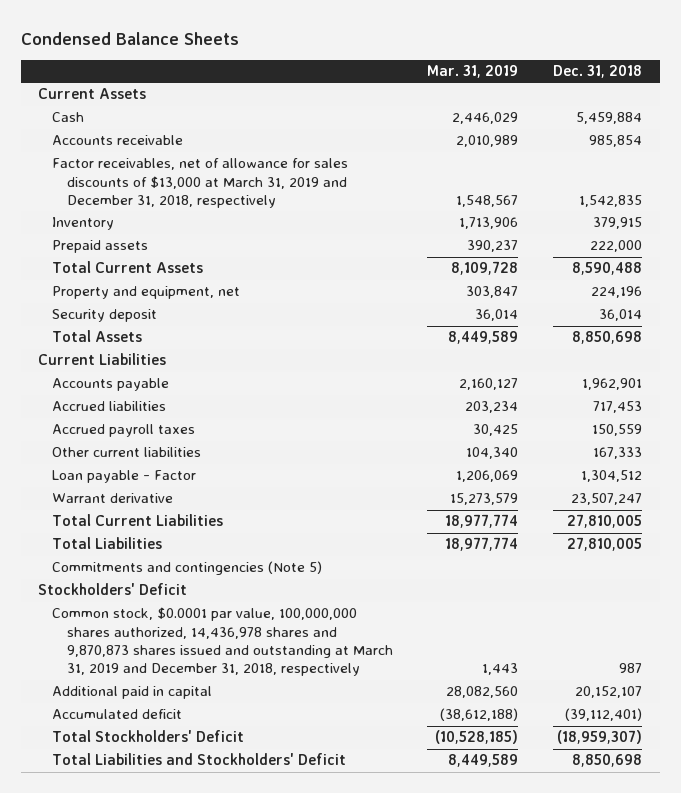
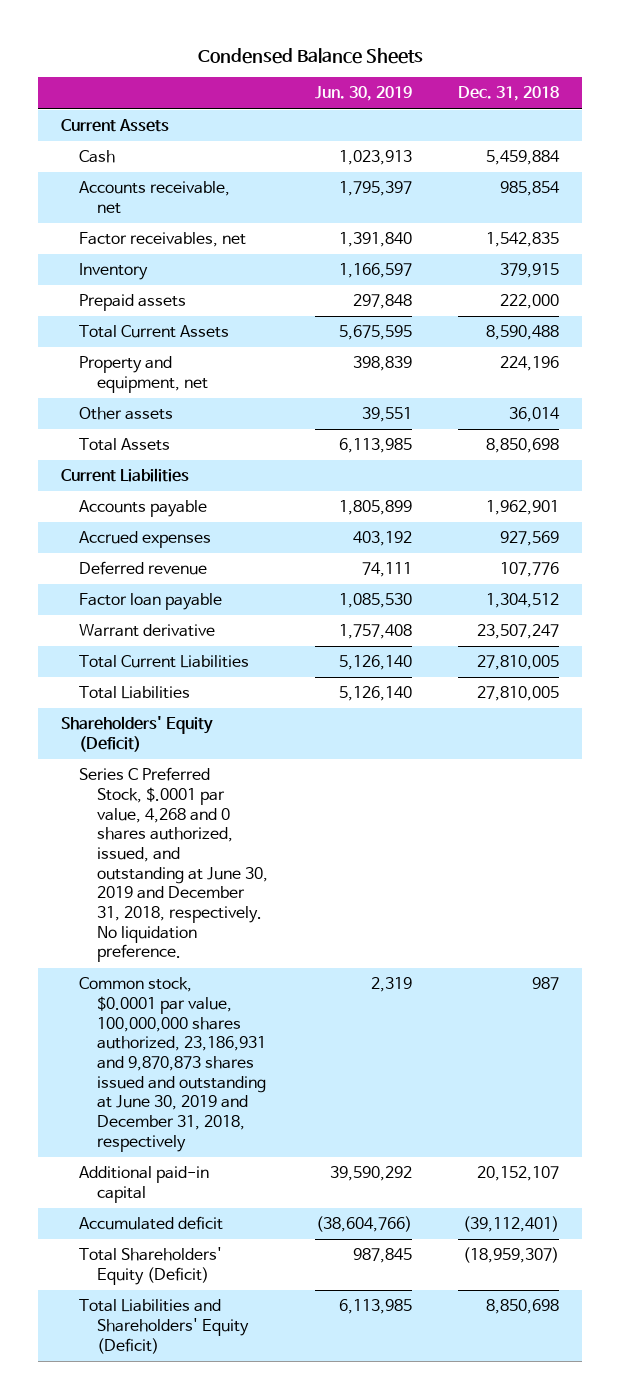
[427,65,519,79] Mar. 31, 2019 -> none
none -> [314,86,412,102] Jun. 30, 2019
[52,135,184,146] Accounts receivable -> [79,181,231,214] Accounts receivable, net
[52,158,349,209] Factor receivables, net of allowance for sales discounts of $13,000 at March 31, 2019 and December 31, 2018, respectively -> [79,232,247,248] Factor receivables, net
[52,309,158,323] Security deposit -> [79,407,174,421] Other assets
[52,424,196,438] Accrued payroll taxes -> none
[52,447,202,458] Other current liabilities -> none
[52,401,167,412] Accrued liabilities -> [79,531,212,549] Accrued expenses
[593,401,643,414] 717,453 -> [499,531,559,547] 927,569
none -> [79,561,208,576] Deferred revenue
[52,470,197,484] Loan payable - Factor -> [79,593,223,611] Factor loan payable
[52,561,323,576] Commitments and contingencies (Note 5) -> none
[38,583,188,596] Stockholders' Deficit -> [60,716,213,752] Shareholders' Equity (Deficit)
none -> [79,767,269,963] Series C Preferred Stock, $.0001 par value, 4,268 and 0 shares authorized, issued, and outstanding at June 30, 2019 and December 31, 2018, respectively. No liquidation preference.
[52,607,393,677] Common stock, $0.0001 par value, 100,000,000 shares authorized, 14,436,978 shares and 9,870,873 shares issued and outstanding at March 31, 2019 and December 31, 2018, respectively -> [79,977,267,1152] Common stock, $0.0001 par value, 100,000,000 shares authorized, 23,186,931 and 9,870,873 shares issued and outstanding at June 30, 2019 and December 31, 2018, respectively
[52,686,213,700] Additional paid in capital -> [79,1166,210,1203] Additional paid-in capital
[52,730,245,743] Total Stockholders' Deficit -> [79,1247,223,1285] Total Shareholders' Equity (Deficit)
[52,753,347,766] Total Liabilities and Stockholders' Deficit -> [79,1299,250,1354] Total Liabilities and Shareholders' Equity (Deficit)

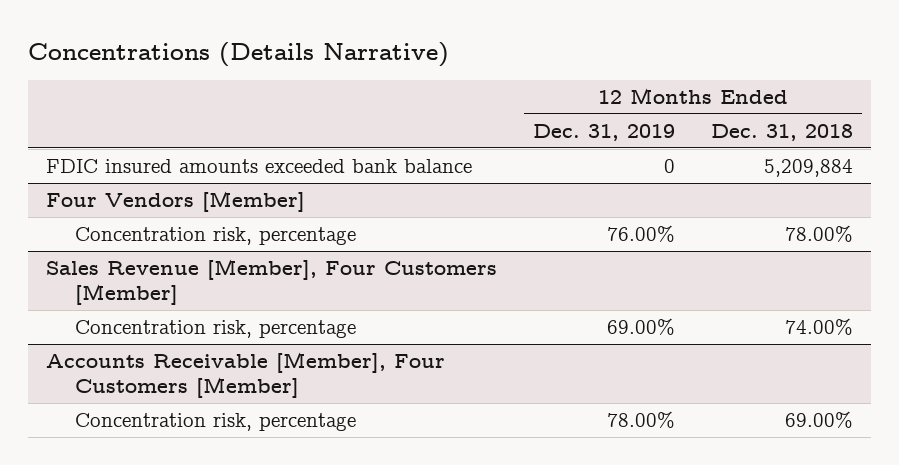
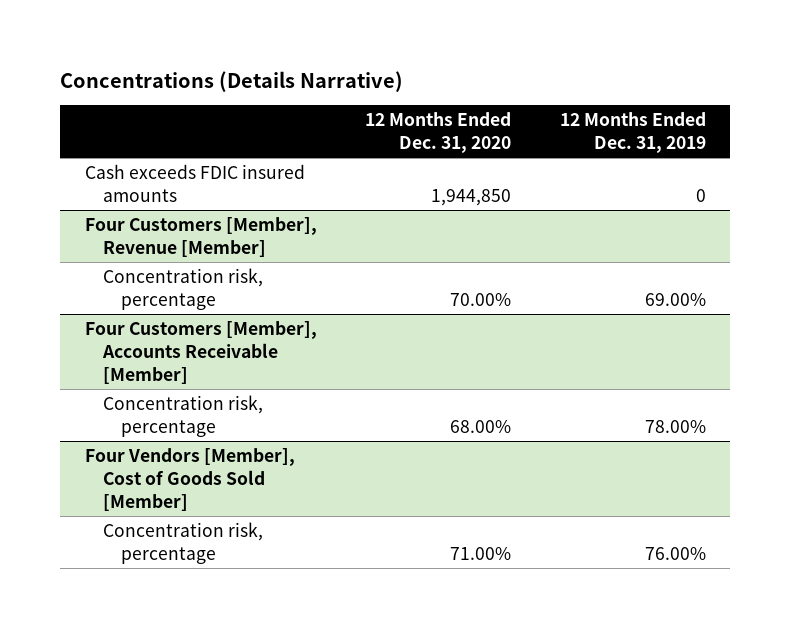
[710,123,853,141] Dec. 31, 2018 -> none
none -> [365,112,512,154] 12 Months Ended Dec. 31, 2020
[46,190,306,212] Four Vendors [Member] -> none
[74,226,356,245] Concentration risk, percentage -> none
[46,158,473,173] FDIC insured amounts exceeded bank balance -> [84,164,305,202] Cash exceeds FDIC insured amounts
[46,258,498,306] Sales Revenue [Member], Four Customers [Member] -> [84,217,317,257] Four Customers [Member], Revenue [Member]
[46,351,446,399] Accounts Receivable [Member], Four Customers [Member] -> [84,321,317,384] Four Customers [Member], Accounts Receivable [Member]
none -> [84,448,295,511] Four Vendors [Member], Cost of Goods Sold [Member]
none -> [102,522,263,564] Concentration risk, percentage

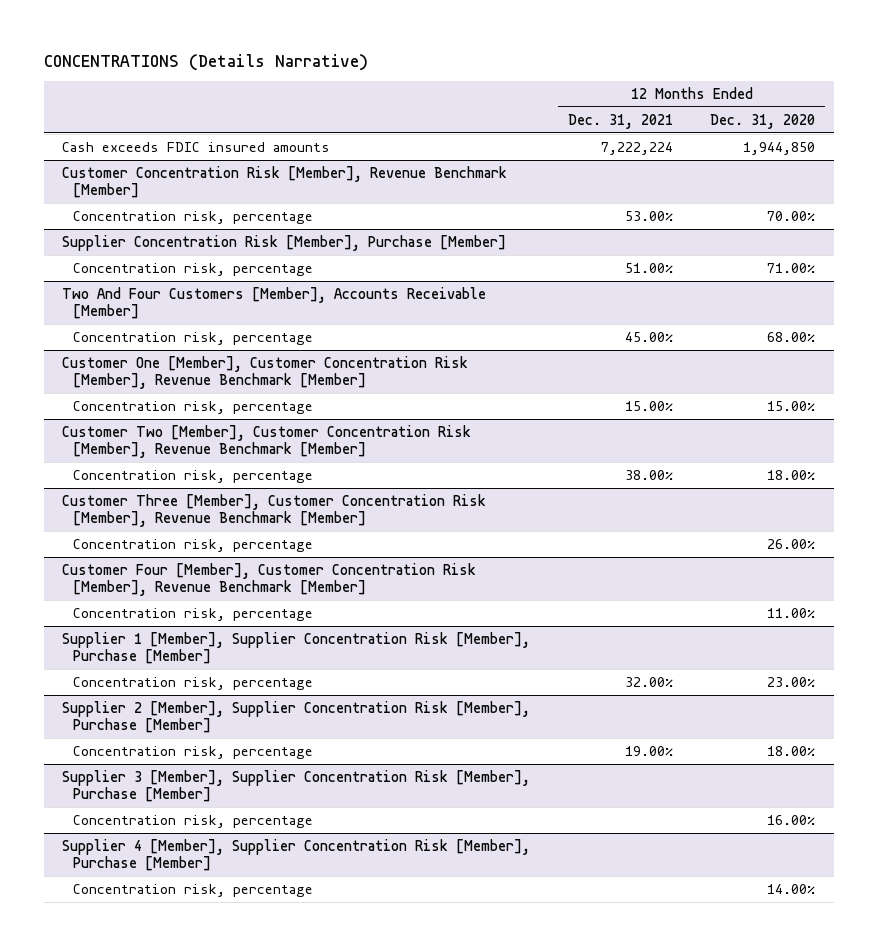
[60,70,404,92] Concentrations (Details Narrative) -> [43,53,368,71] CONCENTRATIONS (Details Narrative)
[559,112,706,154] 12 Months Ended Dec. 31, 2019 -> none
none -> [567,113,673,129] Dec. 31, 2021
[84,217,317,257] Four Customers [Member], Revenue [Member] -> none
none -> [62,165,508,198] Customer Concentration Risk [Member], Revenue Benchmark [Member]
[84,321,317,384] Four Customers [Member], Accounts Receivable [Member] -> none
[102,395,263,437] Concentration risk, percentage -> none
[84,448,295,511] Four Vendors [Member], Cost of Goods Sold [Member] -> none
none -> [62,234,507,251] Supplier Concentration Risk [Member], Purchase [Member]
none -> [62,286,487,319] Two And Four Customers [Member], Accounts Receivable [Member]
none -> [72,331,313,345] Concentration risk, percentage
none -> [62,355,469,389] Customer One [Member], Customer Concentration Risk [Member], Revenue Benchmark [Member]
none -> [72,400,313,414] Concentration risk, percentage
none -> [62,424,472,458] Customer Two [Member], Customer Concentration Risk [Member], Revenue Benchmark [Member]
none -> [72,469,313,483] Concentration risk, percentage
none -> [62,493,487,527] Customer Three [Member], Customer Concentration Risk [Member], Revenue Benchmark [Member]
none -> [72,538,313,552] Concentration risk, percentage
none -> [62,562,477,596] Customer Four [Member], Customer Concentration Risk [Member], Revenue Benchmark [Member]
none -> [72,607,313,621] Concentration risk, percentage
none -> [62,631,531,664] Supplier 1 [Member], Supplier Concentration Risk [Member], Purchase [Member]
none -> [72,676,313,690] Concentration risk, percentage
none -> [62,700,531,733] Supplier 2 [Member], Supplier Concentration Risk [Member], Purchase [Member]
none -> [72,745,313,759] Concentration risk, percentage
none -> [62,769,531,802] Supplier 3 [Member], Supplier Concentration Risk [Member], Purchase [Member]
none -> [72,814,313,828] Concentration risk, percentage
none -> [62,838,531,871] Supplier 4 [Member], Supplier Concentration Risk [Member], Purchase [Member]
none -> [72,883,313,897] Concentration risk, percentage

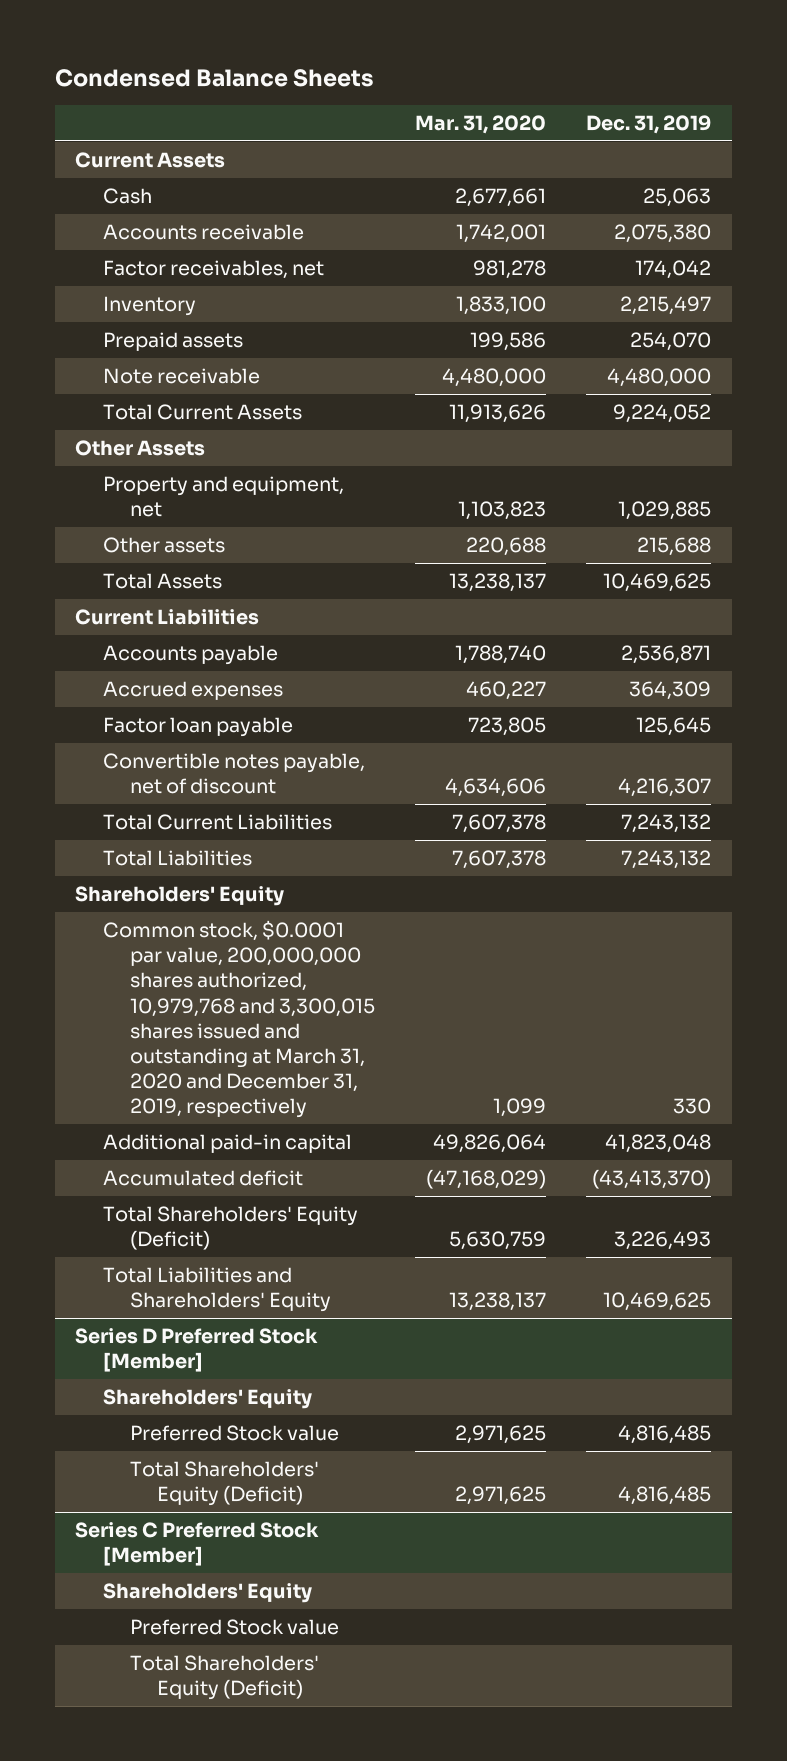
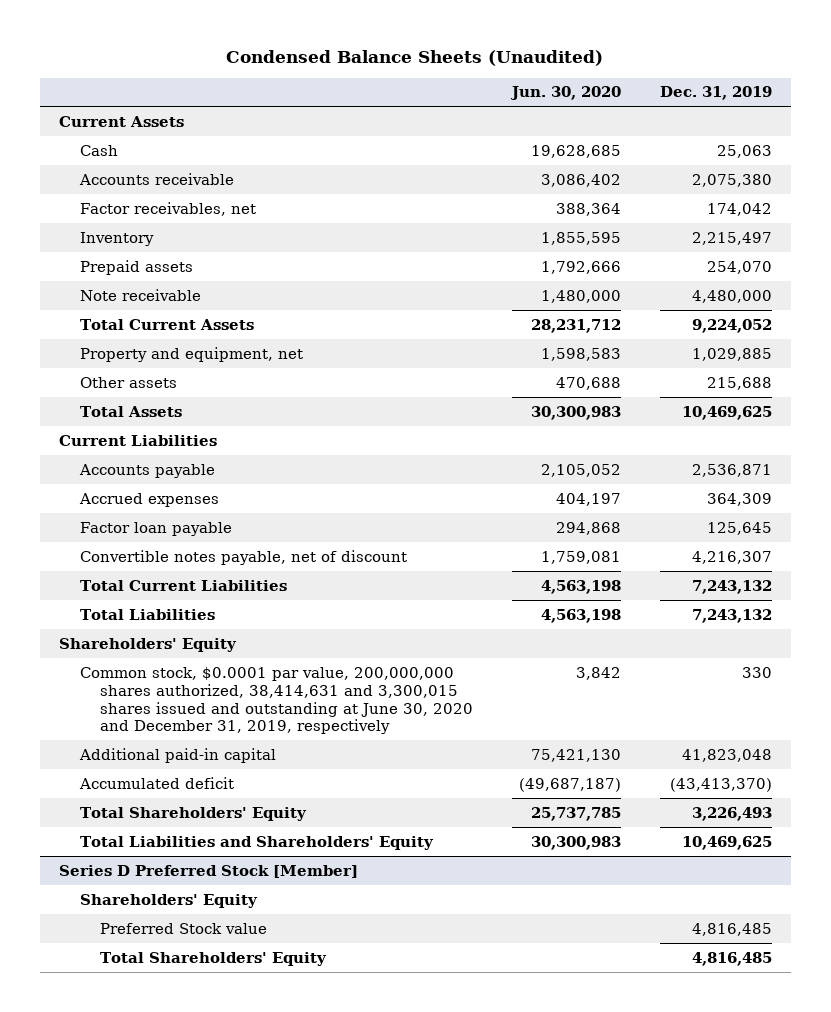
[55,68,375,87] Condensed Balance Sheets -> [226,49,604,66] Condensed Balance Sheets (Unaudited)
[415,115,547,135] Mar. 31, 2020 -> none
none -> [510,86,622,101] Jun. 30, 2020
[75,440,206,457] Other Assets -> none
[102,920,375,1119] Common stock, $0.0001 par value, 200,000,000 shares authorized, 10,979,768 and 3,300,015 shares issued and outstanding at March 31, 2020 and December 31, 2019, respectively -> [79,666,474,735] Common stock, $0.0001 par value, 200,000,000 shares authorized, 38,414,631 and 3,300,015 shares issued and outstanding at June 30, 2020 and December 31, 2019, respectively
[102,1206,358,1251] Total Shareholders' Equity (Deficit) -> [79,806,307,821] Total Shareholders' Equity
[75,1522,320,1567] Series C Preferred Stock [Member] -> none
[102,1583,312,1604] Shareholders' Equity -> none
[129,1619,339,1636] Preferred Stock value -> none
[129,1655,319,1701] Total Shareholders' Equity (Deficit) -> none
[129,1461,319,1507] Total Shareholders' Equity (Deficit) -> [100,951,328,966] Total Shareholders' Equity

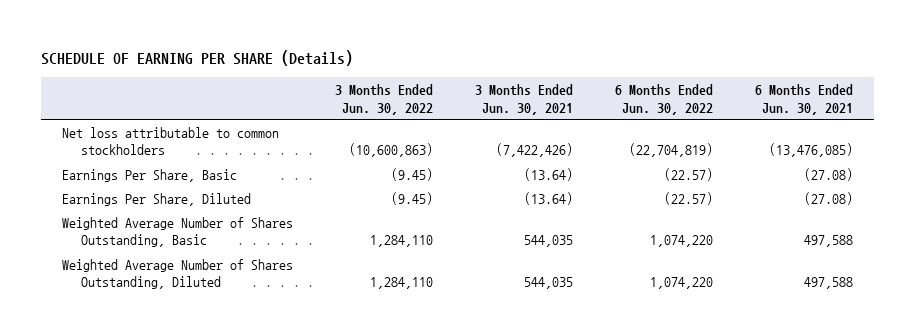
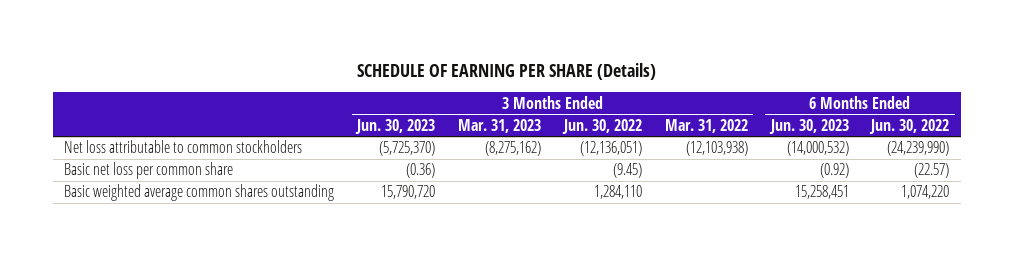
[475,83,574,115] 3 Months Ended Jun. 30, 2021 -> none
[755,83,854,115] 6 Months Ended Jun. 30, 2021 -> none
none -> [355,118,436,134] Jun. 30, 2023
none -> [458,118,542,133] Mar. 31, 2023
none -> [664,118,748,133] Mar. 31, 2022
none -> [768,118,849,134] Jun. 30, 2023
[62,192,252,206] Earnings Per Share, Diluted -> none
[62,258,294,290] Weighted Average Number of Shares Outstanding, Diluted -> none
[349,143,434,158] (10,600,863) -> [579,141,642,157] (12,136,051)
[629,143,714,158] (22,704,819) -> [887,141,950,157] (24,239,990)
[62,168,238,182] Earnings Per Share, Basic -> [64,162,234,180] Basic net loss per common share
[62,216,294,248] Weighted Average Number of Shares Outstanding, Basic -> [64,184,335,202] Basic weighted average common shares outstanding

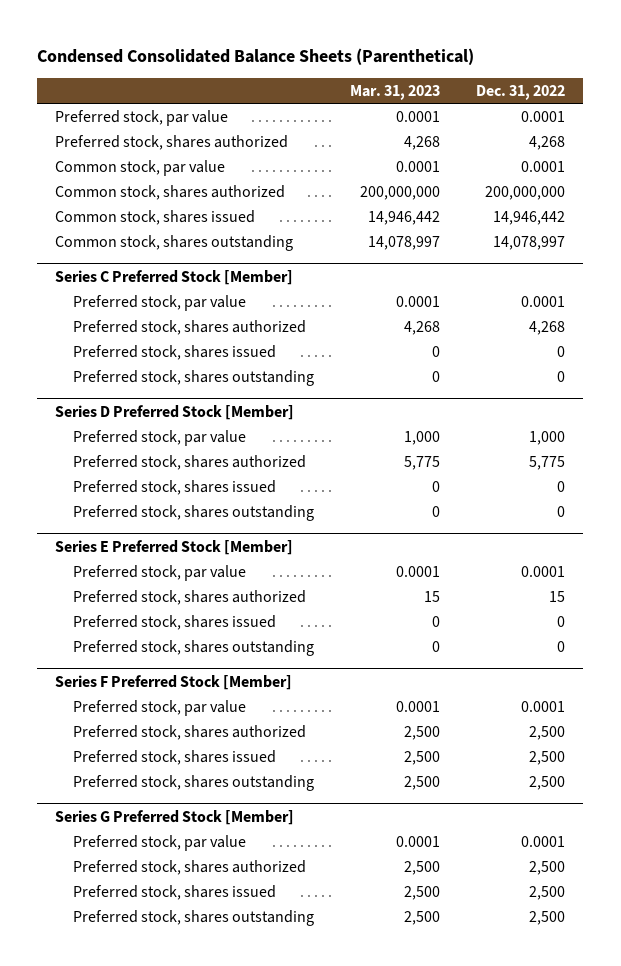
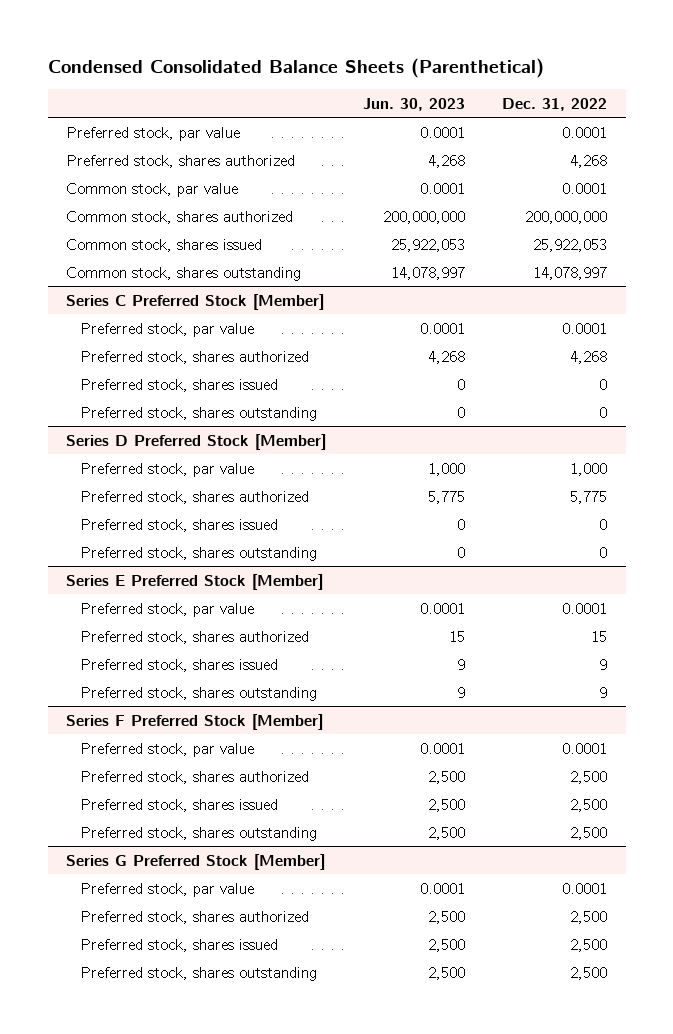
[350,84,441,100] Mar. 31, 2023 -> none
none -> [363,97,466,111] Jun. 30, 2023
[493,210,566,225] 14,946,442 -> [533,238,608,252] 25,922,053
[557,615,566,627] 0 -> [599,658,608,670] 9
[557,640,566,652] 0 -> [599,686,608,698] 9

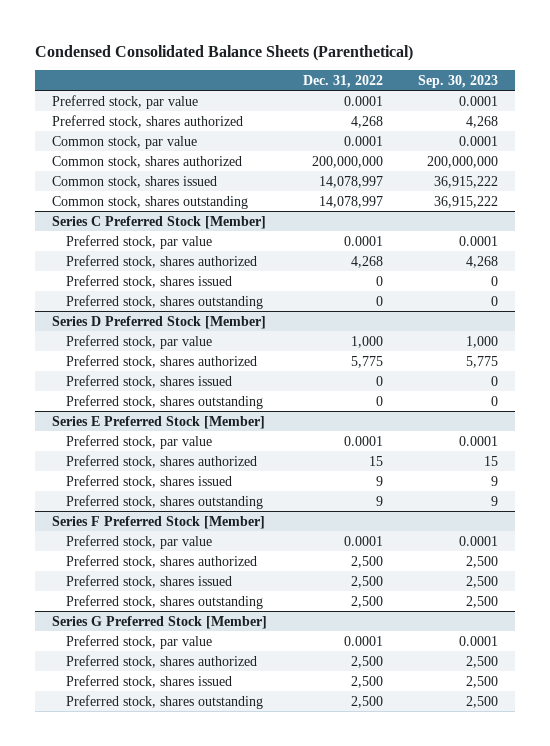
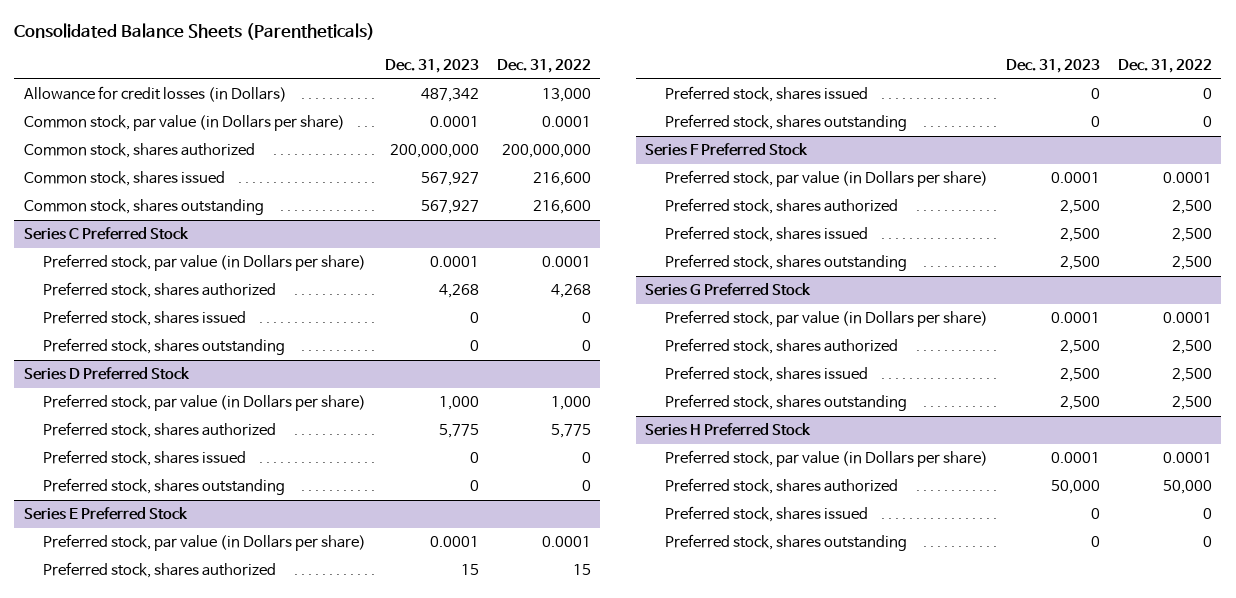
[34,44,413,61] Condensed Consolidated Balance Sheets (Parenthetical) -> [14,22,376,40] Consolidated Balance Sheets (Parentheticals)
[417,75,498,89] Sep. 30, 2023 -> none
none -> [384,59,479,74] Dec. 31, 2023
[52,94,199,109] Preferred stock, par value -> none
[52,114,244,128] Preferred stock, shares authorized -> none
none -> [23,86,287,103] Allowance for credit losses (in Dollars)
[52,135,198,149] Common stock, par value -> [23,115,345,132] Common stock, par value (in Dollars per share)
[318,175,383,188] 14,078,997 -> [532,172,591,187] 216,600
[318,195,383,208] 14,078,997 -> [532,200,591,215] 216,600
[52,215,267,229] Series C Preferred Stock [Member] -> [23,227,189,241] Series C Preferred Stock
[65,234,212,249] Preferred stock, par value -> [43,254,367,272] Preferred stock, par value (in Dollars per share)
[52,315,267,329] Series D Preferred Stock [Member] -> [23,367,190,381] Series D Preferred Stock
[65,334,212,349] Preferred stock, par value -> [43,394,367,412] Preferred stock, par value (in Dollars per share)
[52,415,266,429] Series E Preferred Stock [Member] -> [23,507,188,521] Series E Preferred Stock
[65,434,212,449] Preferred stock, par value -> [43,534,367,552] Preferred stock, par value (in Dollars per share)
[375,475,383,486] 9 -> [1203,88,1213,100] 0
[375,495,383,506] 9 -> [1203,116,1213,128] 0
[52,515,266,529] Series F Preferred Stock [Member] -> [645,143,809,157] Series F Preferred Stock
[65,534,212,549] Preferred stock, par value -> [664,170,988,188] Preferred stock, par value (in Dollars per share)
[52,615,268,629] Series G Preferred Stock [Member] -> [645,283,812,297] Series G Preferred Stock
[65,634,212,649] Preferred stock, par value -> [664,310,988,328] Preferred stock, par value (in Dollars per share)
none -> [645,423,812,437] Series H Preferred Stock
none -> [664,450,988,468] Preferred stock, par value (in Dollars per share)
none -> [664,478,898,495] Preferred stock, shares authorized
none -> [664,506,868,523] Preferred stock, shares issued
none -> [664,534,907,552] Preferred stock, shares outstanding

